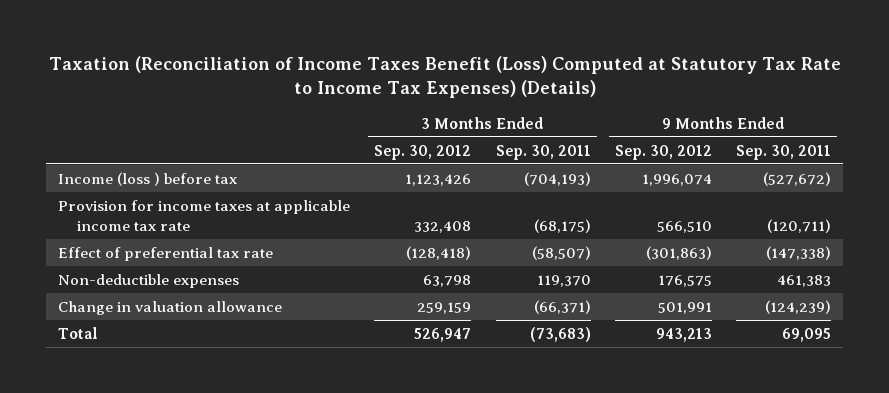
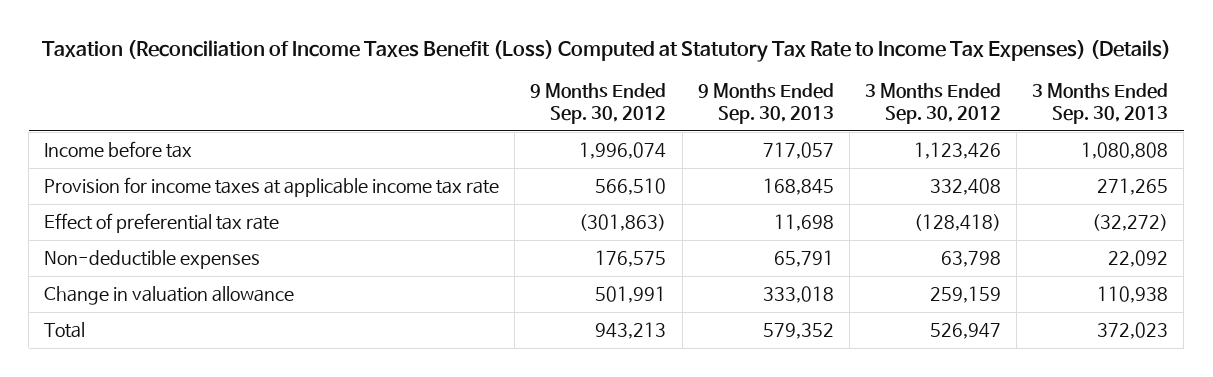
[495,144,591,160] Sep. 30, 2011 -> none
[736,144,832,160] Sep. 30, 2011 -> none
none -> [697,83,834,125] 9 Months Ended Sep. 30, 2013
none -> [1032,83,1169,125] 3 Months Ended Sep. 30, 2013
[57,171,237,186] Income (loss ) before tax -> [44,141,193,159] Income before tax

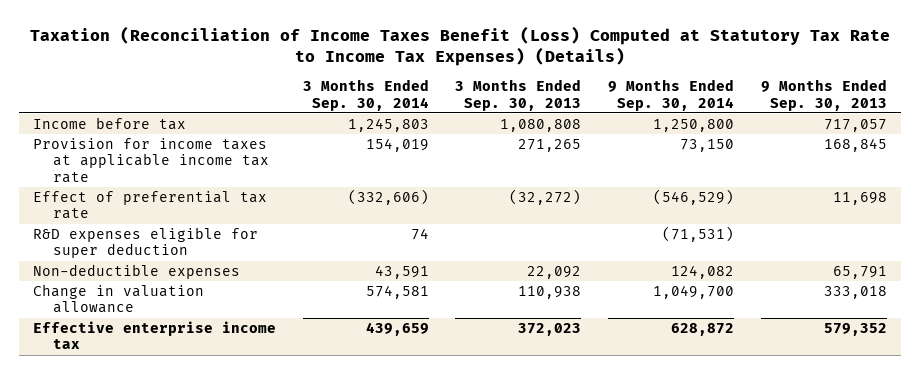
[530,83,667,125] 9 Months Ended Sep. 30, 2012 -> none
[865,83,1002,125] 3 Months Ended Sep. 30, 2012 -> none
none -> [302,79,429,111] 3 Months Ended Sep. 30, 2014
none -> [608,79,735,111] 9 Months Ended Sep. 30, 2014
none -> [32,227,258,259] R&D expenses eligible for super deduction
[44,322,86,339] Total -> [32,321,276,350] Effective enterprise income tax

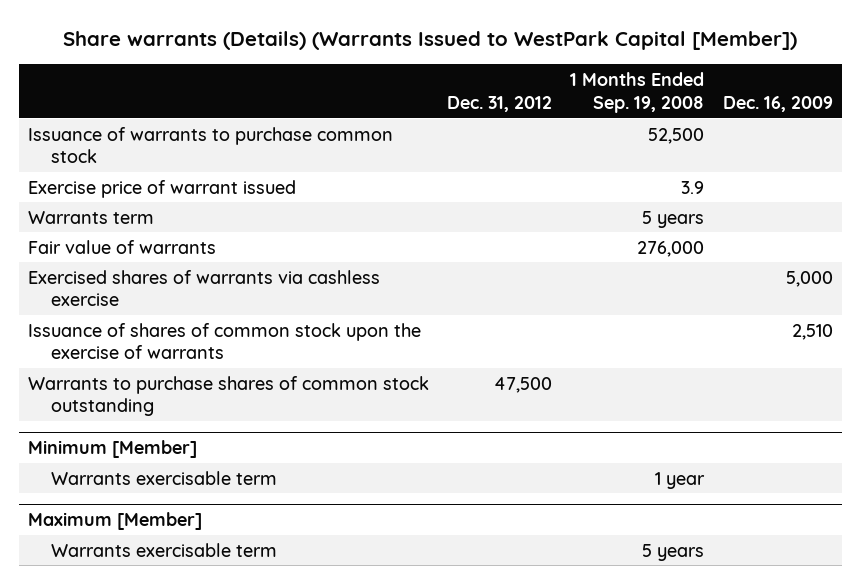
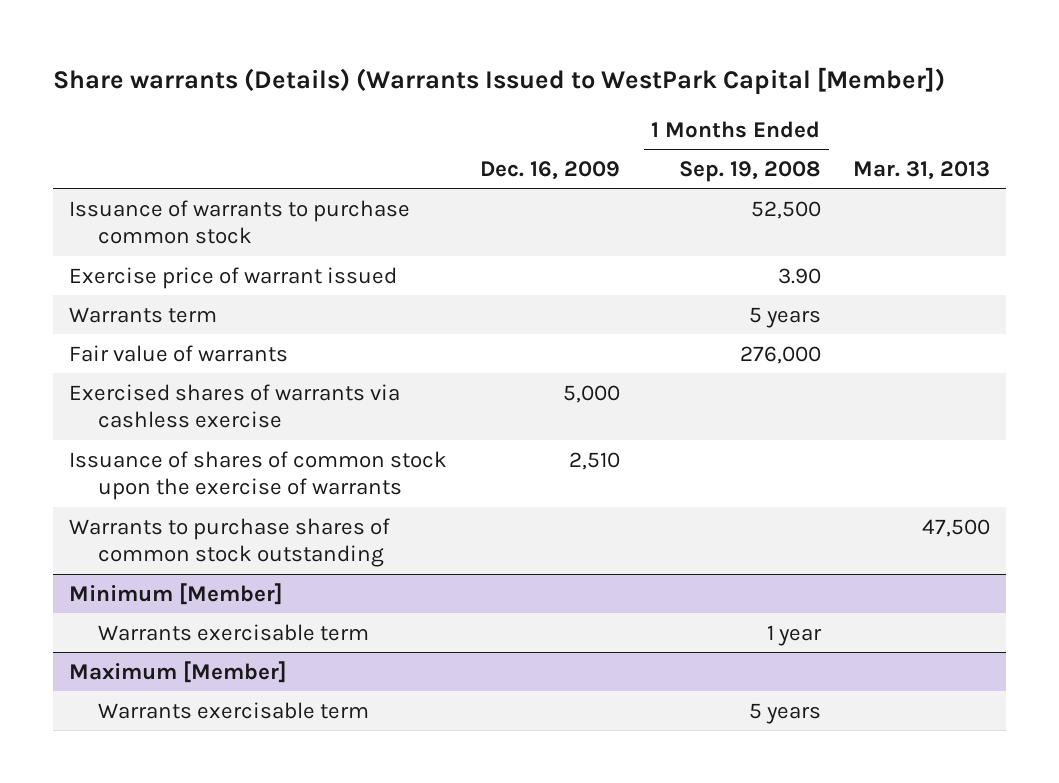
[446,95,552,112] Dec. 31, 2012 -> none
none -> [853,160,991,180] Mar. 31, 2013
[681,180,705,194] 3.9 -> [777,267,821,284] 3.90

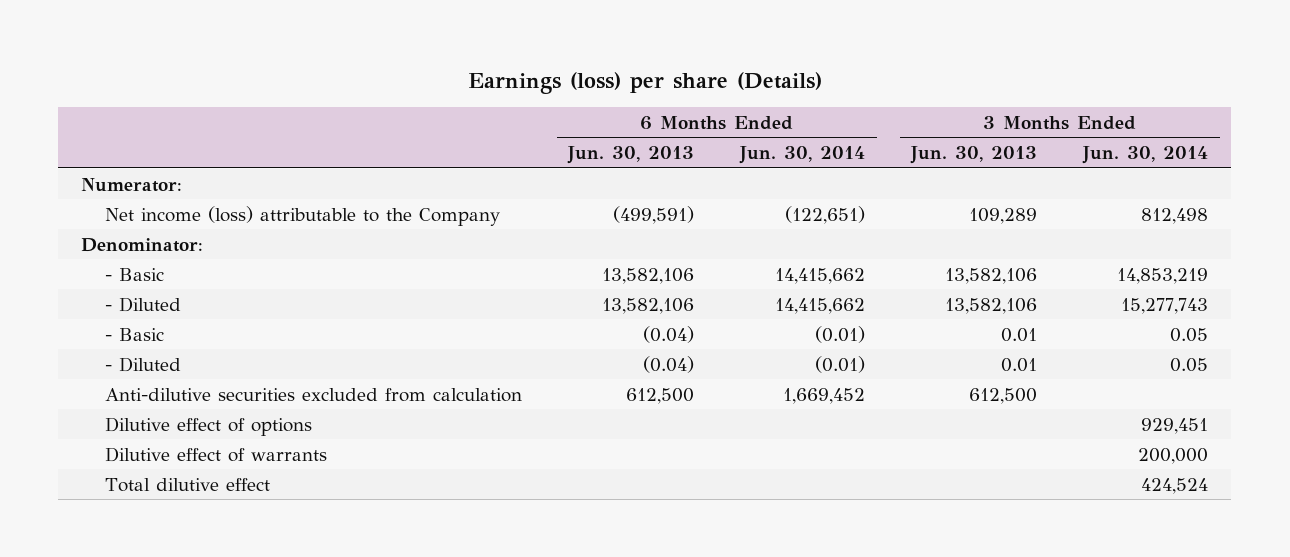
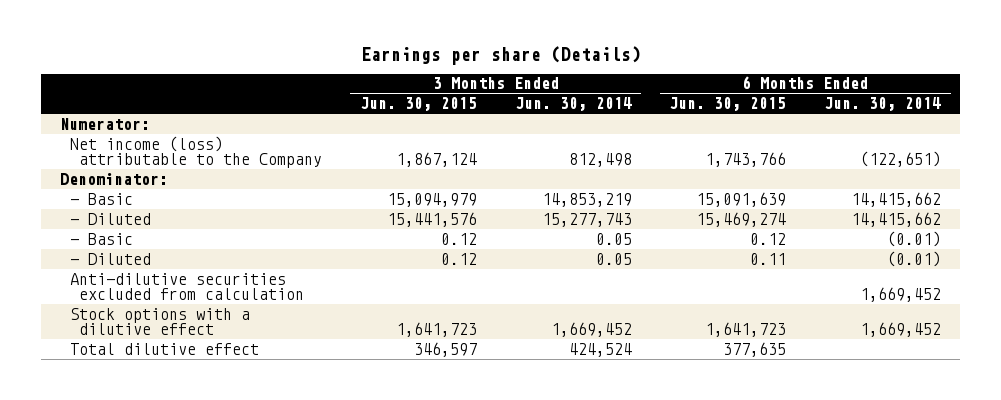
[467,71,822,94] Earnings (loss) per share (Details) -> [360,46,641,66] Earnings per share (Details)
[567,146,695,165] Jun. 30, 2013 -> none
[910,146,1038,165] Jun. 30, 2013 -> none
none -> [359,97,477,112] Jun. 30, 2015
none -> [669,97,787,112] Jun. 30, 2015
[104,416,312,436] Dilutive effect of options -> none
[104,446,327,462] Dilutive effect of warrants -> none
none -> [69,307,250,336] Stock options with a dilutive effect

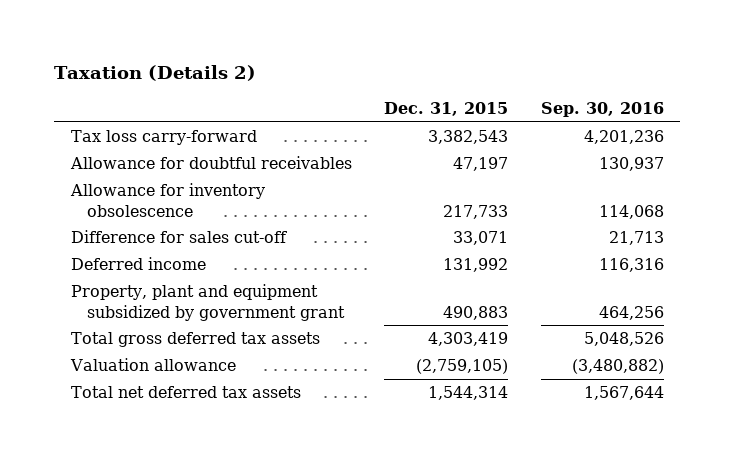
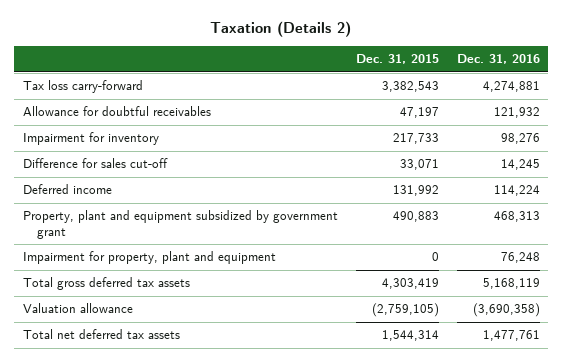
[540,102,664,118] Sep. 30, 2016 -> none
none -> [456,54,540,65] Dec. 31, 2016
[69,183,265,217] Allowance for inventory obsolescence -> [22,132,159,146] Impairment for inventory
none -> [22,251,276,265] Impairment for property, plant and equipment

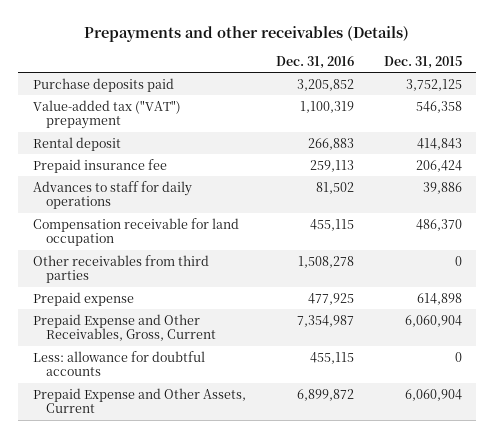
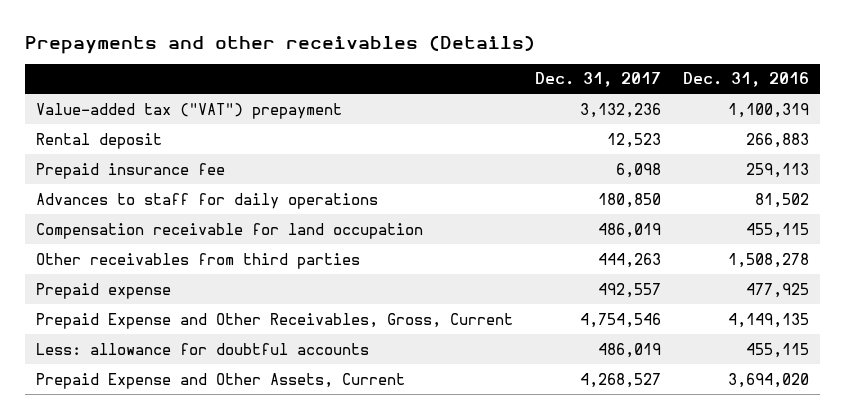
[383,55,462,69] Dec. 31, 2015 -> none
none -> [534,72,661,88] Dec. 31, 2017
[33,77,175,92] Purchase deposits paid -> none
[296,314,354,327] 7,354,987 -> [727,312,809,328] 4,149,135
[296,388,354,401] 6,899,872 -> [727,372,809,388] 3,694,020

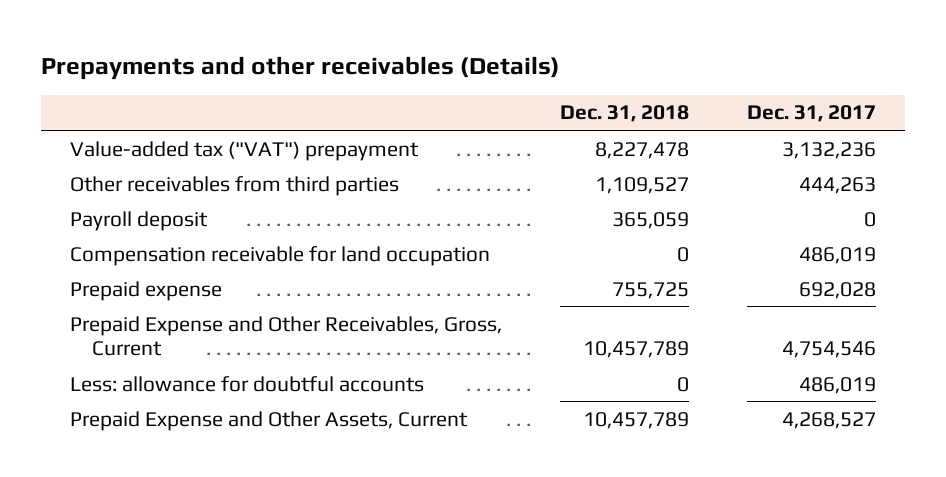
[682,72,809,88] Dec. 31, 2016 -> none
none -> [559,105,689,123] Dec. 31, 2018
[35,132,162,149] Rental deposit -> none
[35,162,225,179] Prepaid insurance fee -> none
[35,192,378,209] Advances to staff for daily operations -> none
none -> [69,210,208,231] Payroll deposit
[35,222,423,239] Compensation receivable for land occupation -> [69,245,490,266] Compensation receivable for land occupation
[597,282,661,298] 492,557 -> [799,281,877,299] 692,028

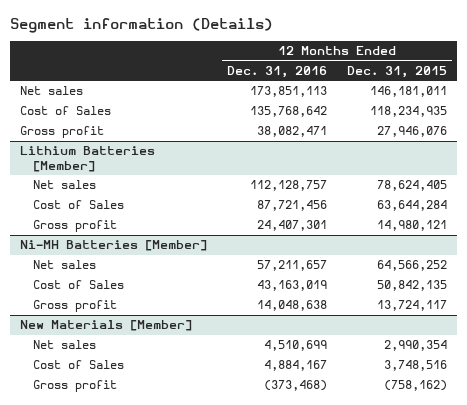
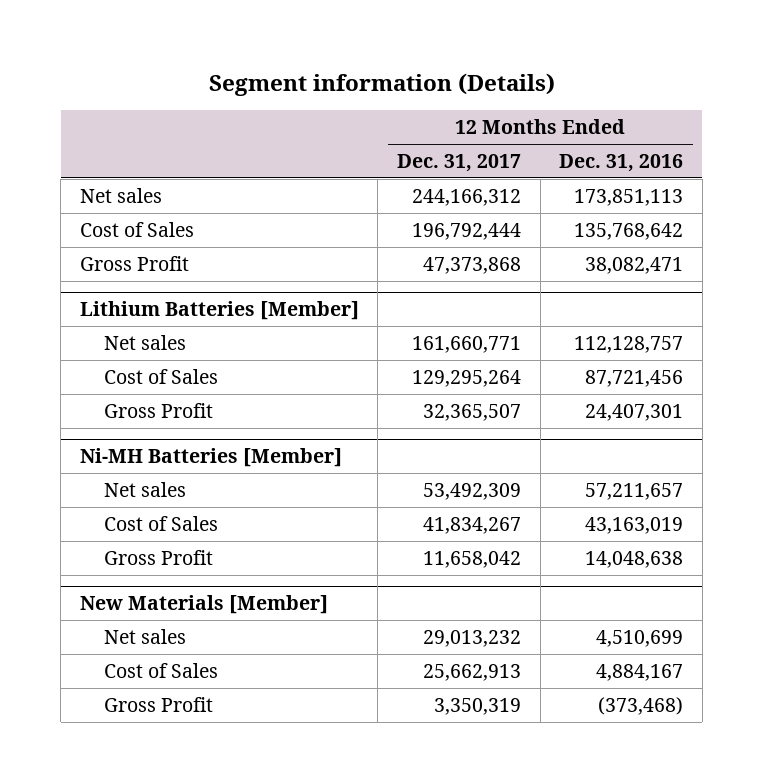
[346,65,447,78] Dec. 31, 2015 -> none
none -> [397,154,522,173] Dec. 31, 2017
[19,126,104,139] Gross profit -> [79,255,189,271] Gross Profit
[33,220,118,233] Gross profit -> [104,402,214,418] Gross Profit
[33,300,118,313] Gross profit -> [104,549,214,565] Gross Profit
[33,380,118,393] Gross profit -> [104,696,214,712] Gross Profit

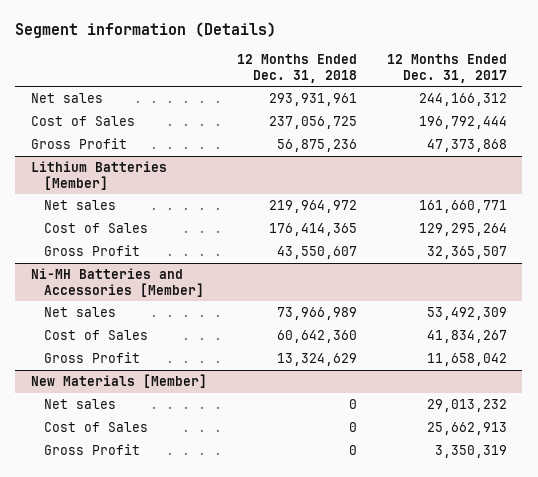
[559,154,684,173] Dec. 31, 2016 -> none
none -> [236,54,357,83] 12 Months Ended Dec. 31, 2018
[79,448,342,468] Ni-MH Batteries [Member] -> [30,268,204,297] Ni-MH Batteries and Accessories [Member]

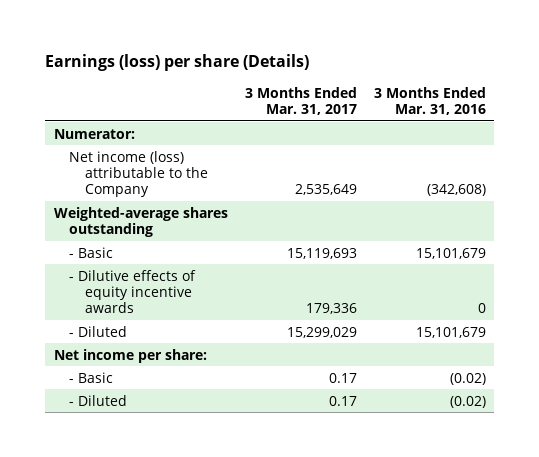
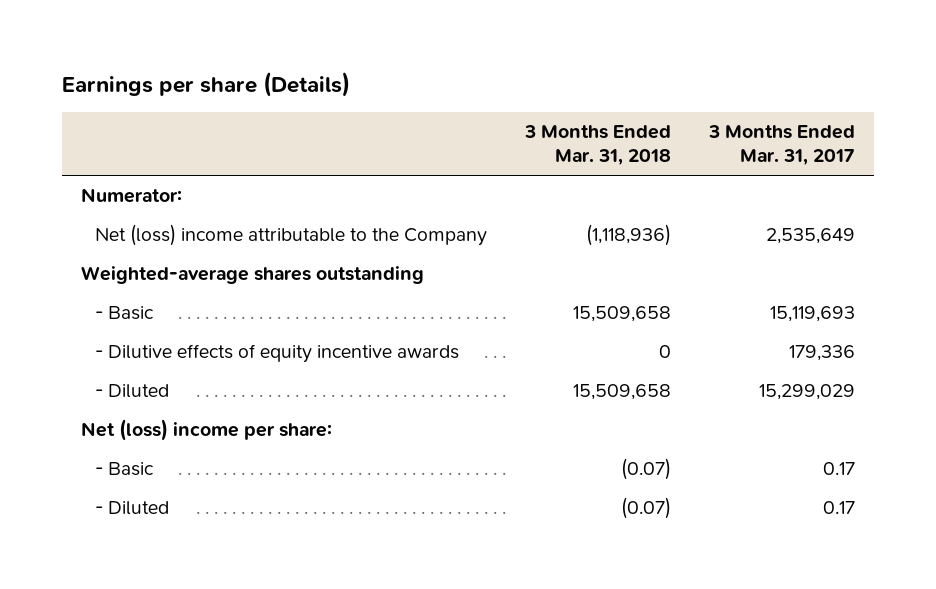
[44,53,309,71] Earnings (loss) per share (Details) -> [61,71,350,97] Earnings per share (Details)
[373,86,486,116] 3 Months Ended Mar. 31, 2016 -> none
none -> [524,124,672,166] 3 Months Ended Mar. 31, 2018
[69,150,209,198] Net income (loss) attributable to the Company -> [95,224,488,247] Net (loss) income attributable to the Company
[53,348,207,363] Net income per share: -> [80,419,332,442] Net (loss) income per share:

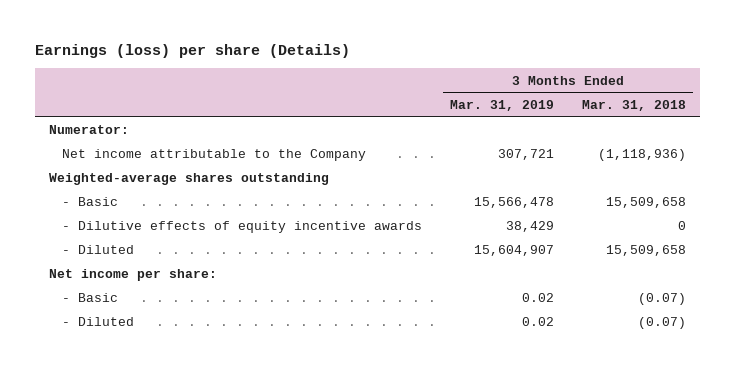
[61,71,350,97] Earnings per share (Details) -> [34,44,350,59] Earnings (loss) per share (Details)
[708,124,856,166] 3 Months Ended Mar. 31, 2017 -> none
none -> [450,99,555,111] Mar. 31, 2019
[95,224,488,247] Net (loss) income attributable to the Company -> [61,149,366,162] Net income attributable to the Company
[80,419,332,442] Net (loss) income per share: -> [48,269,217,282] Net income per share:

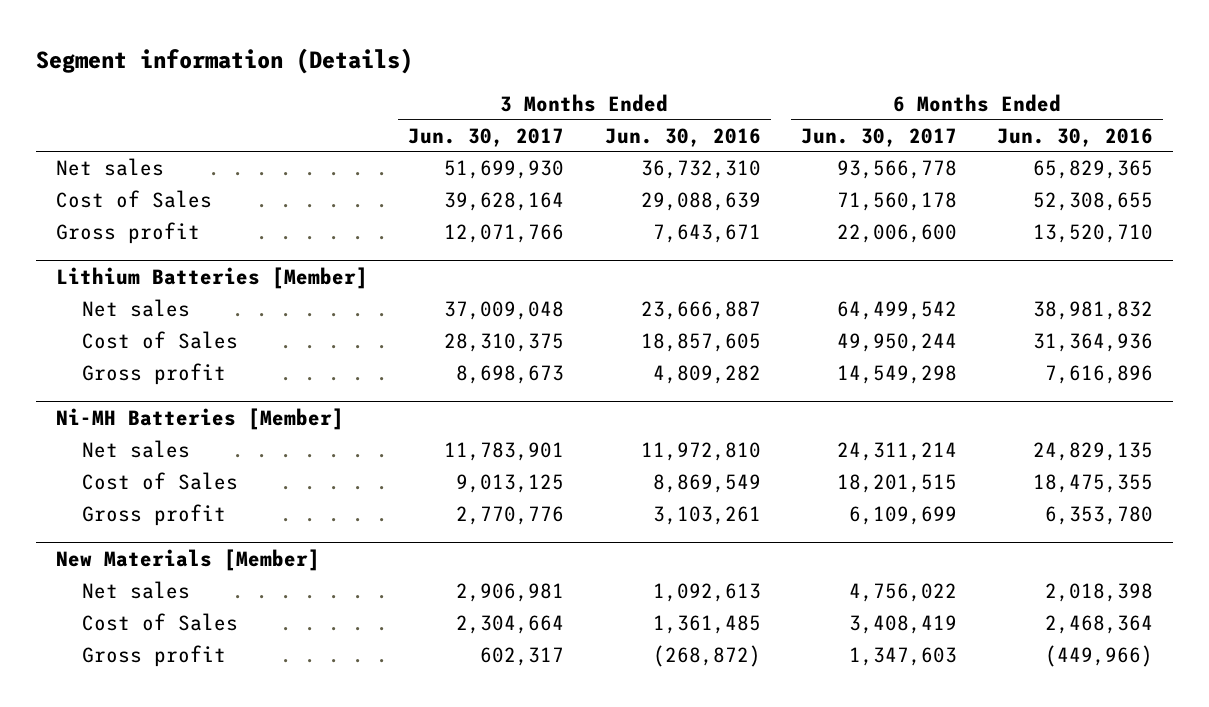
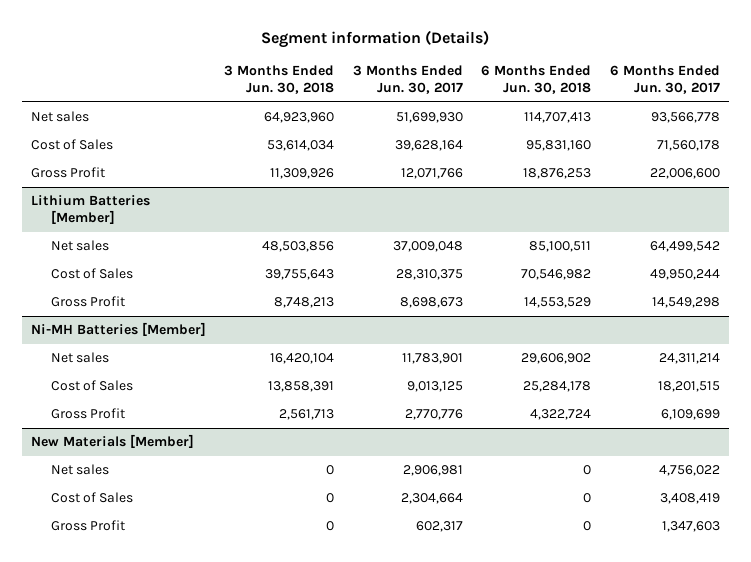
[604,127,761,147] Jun. 30, 2016 -> none
[996,127,1153,147] Jun. 30, 2016 -> none
none -> [224,65,335,95] 3 Months Ended Jun. 30, 2018
none -> [481,65,592,95] 6 Months Ended Jun. 30, 2018
[56,221,201,244] Gross profit -> [30,167,105,179] Gross Profit
[81,362,226,385] Gross profit -> [50,296,125,308] Gross Profit
[81,503,226,526] Gross profit -> [50,408,125,420] Gross Profit
[81,644,226,667] Gross profit -> [50,520,125,532] Gross Profit

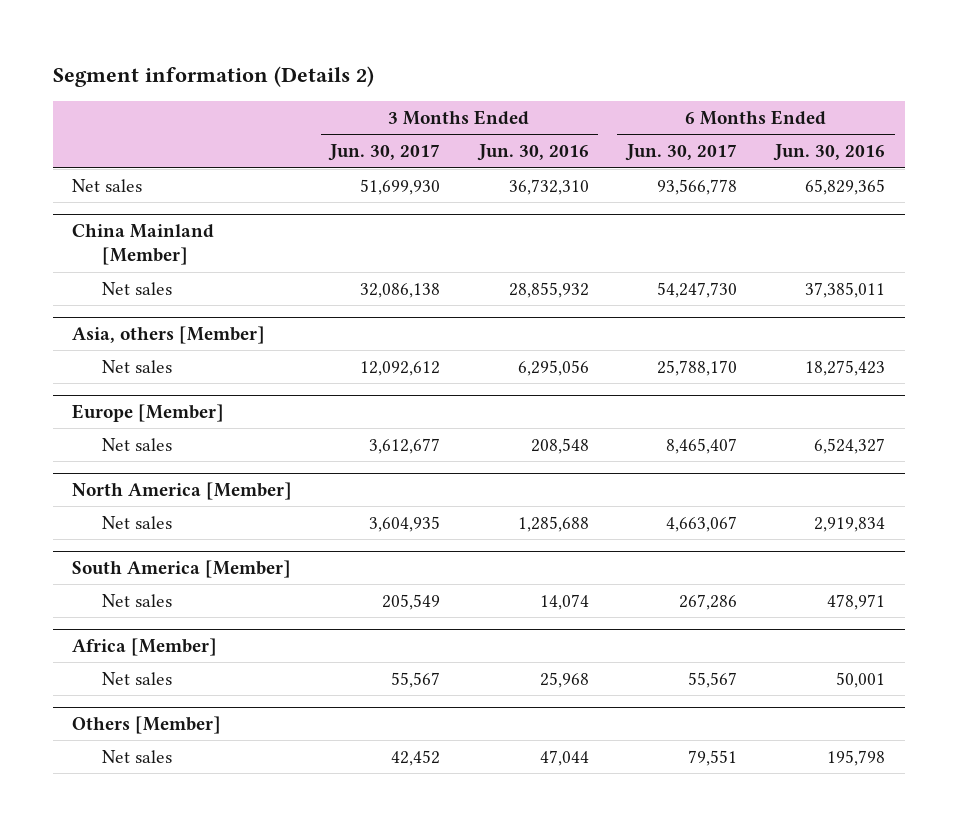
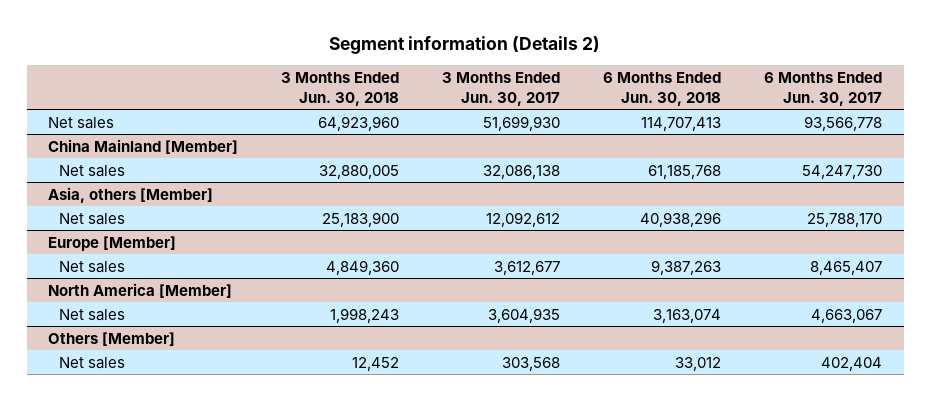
[476,144,589,162] Jun. 30, 2016 -> none
[773,144,886,162] Jun. 30, 2016 -> none
none -> [281,72,400,106] 3 Months Ended Jun. 30, 2018
none -> [603,72,722,106] 6 Months Ended Jun. 30, 2018
[71,559,291,578] South America [Member] -> none
[101,593,172,607] Net sales -> none
[71,637,217,656] Africa [Member] -> none
[101,671,172,685] Net sales -> none
[391,749,441,766] 42,452 -> [502,356,561,371] 303,568
[688,749,738,766] 79,551 -> [821,356,883,371] 402,404

